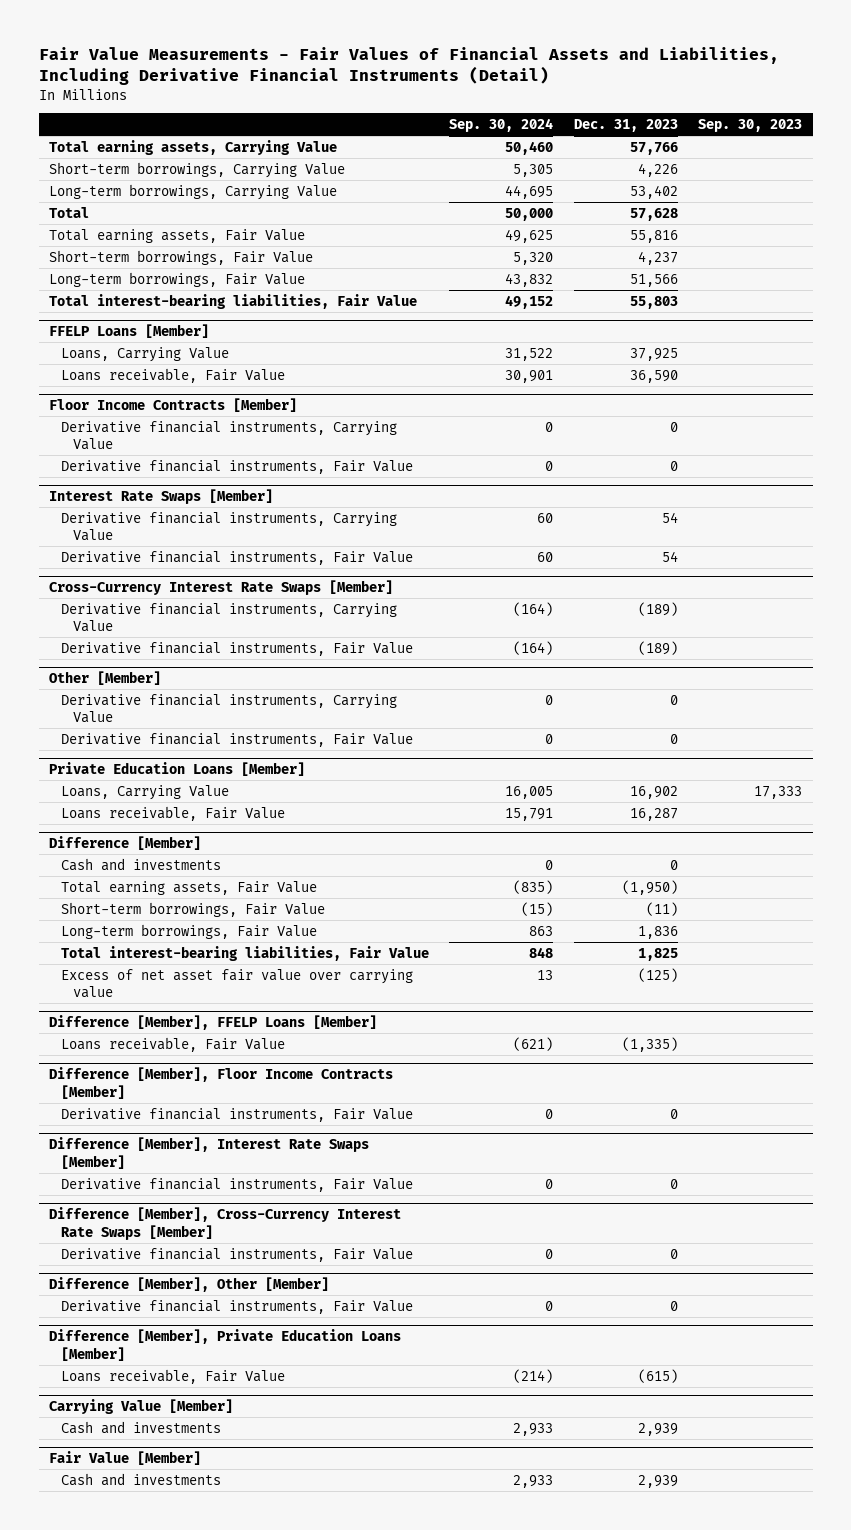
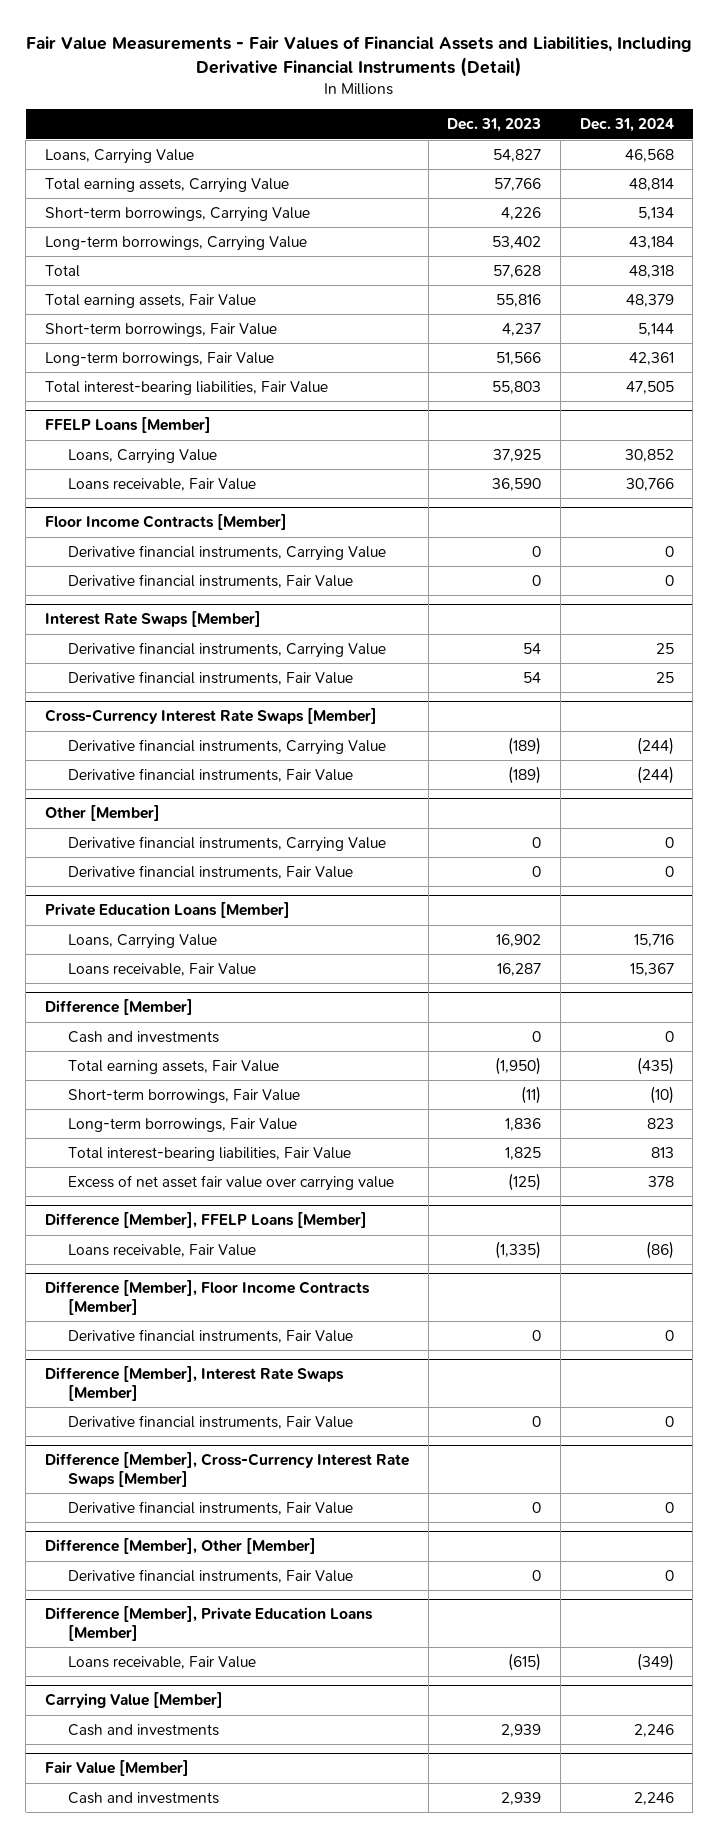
[449,118,554,133] Sep. 30, 2024 -> none
[698,119,803,133] Sep. 30, 2023 -> none
none -> [579,118,674,133] Dec. 31, 2024
none -> [44,148,194,164] Loans, Carrying Value

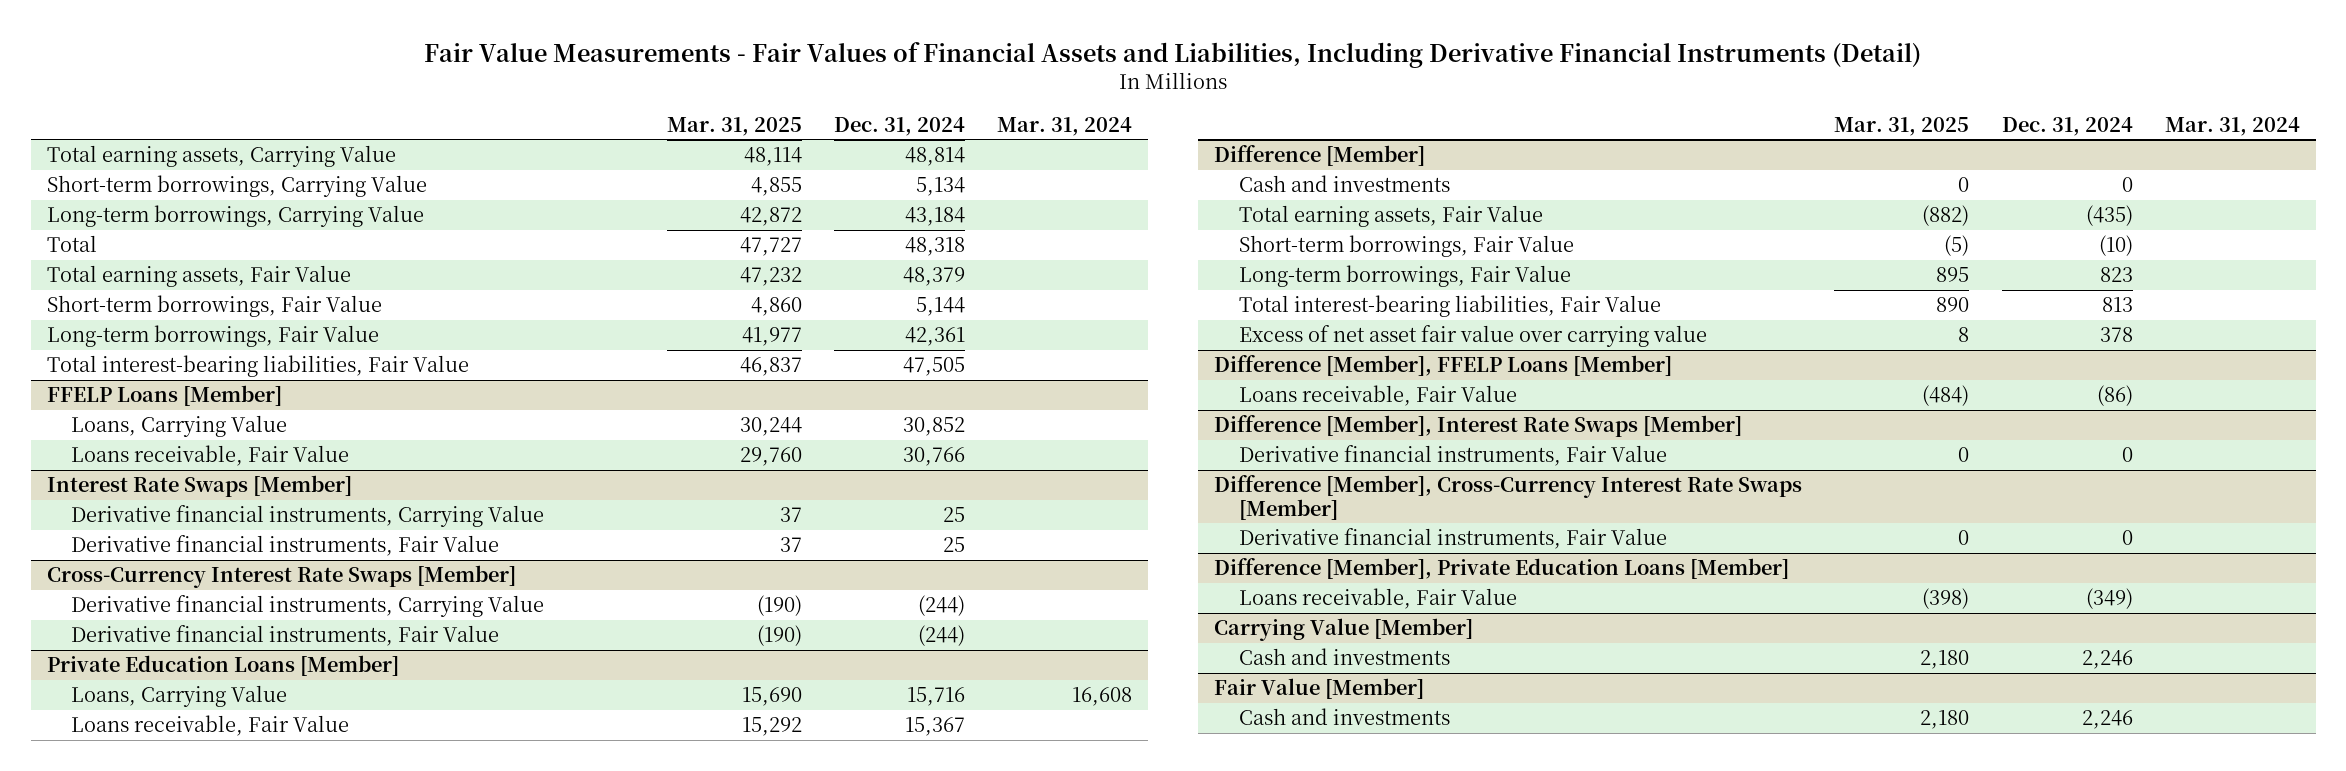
[447,118,542,133] Dec. 31, 2023 -> none
none -> [666,116,802,136] Mar. 31, 2025
none -> [996,116,1132,136] Mar. 31, 2024
[44,148,194,164] Loans, Carrying Value -> none
[44,514,287,531] Floor Income Contracts [Member] -> none
[67,544,386,561] Derivative financial instruments, Carrying Value -> none
[67,573,353,588] Derivative financial instruments, Fair Value -> none
[44,805,160,822] Other [Member] -> none
[67,835,386,852] Derivative financial instruments, Carrying Value -> none
[67,864,353,879] Derivative financial instruments, Fair Value -> none
[44,1280,370,1315] Difference [Member], Floor Income Contracts [Member] -> none
[67,1328,353,1343] Derivative financial instruments, Fair Value -> none
[44,1538,316,1555] Difference [Member], Other [Member] -> none
[67,1568,353,1583] Derivative financial instruments, Fair Value -> none

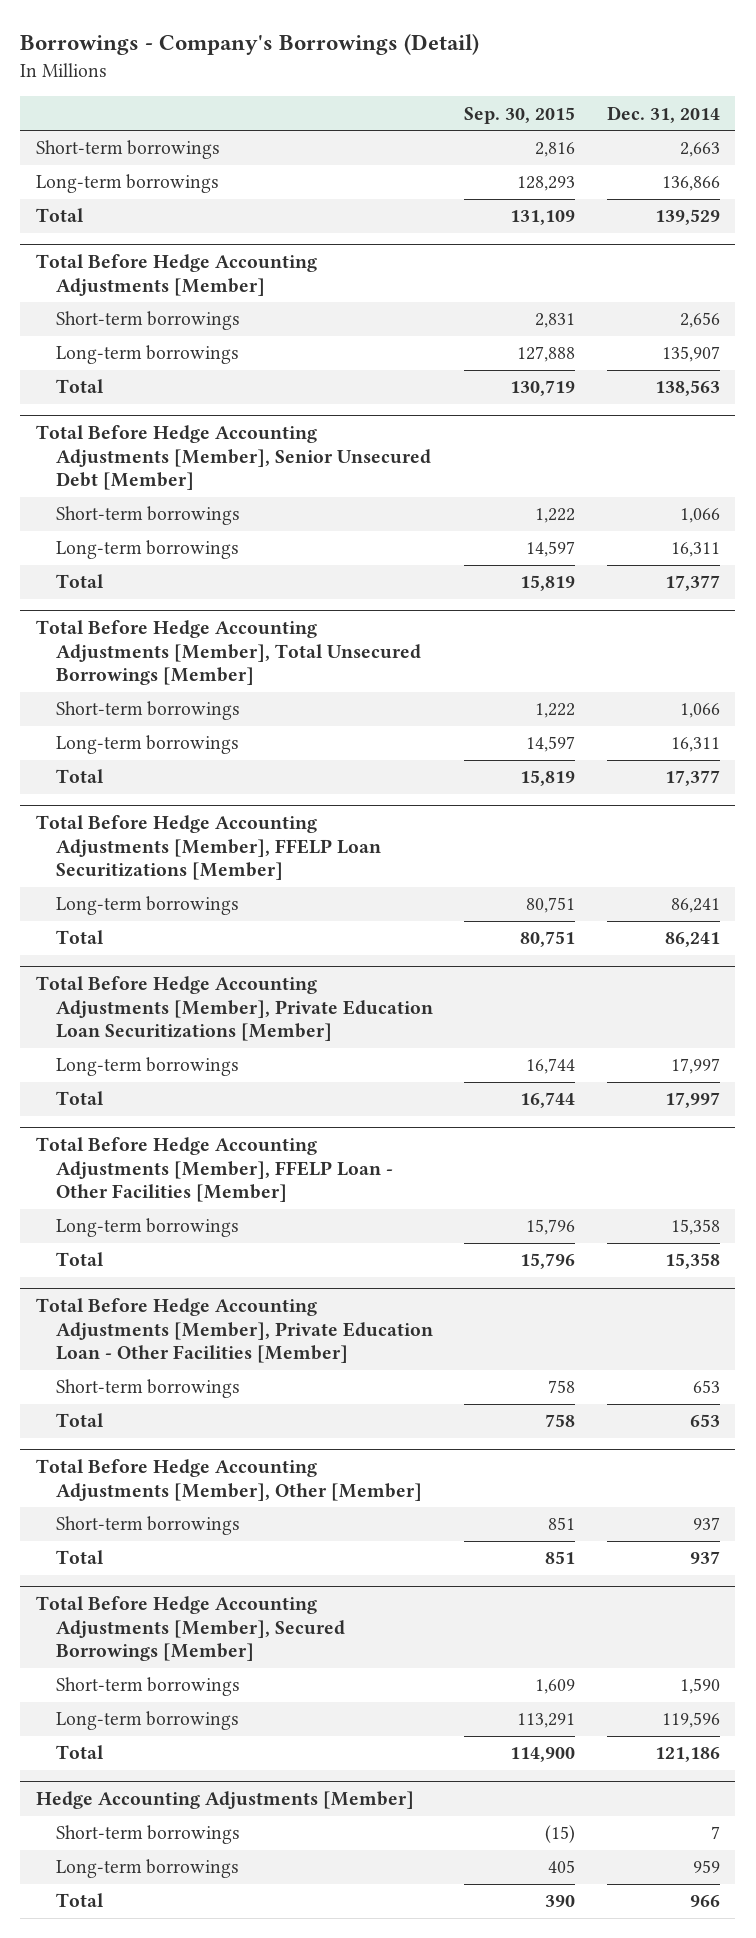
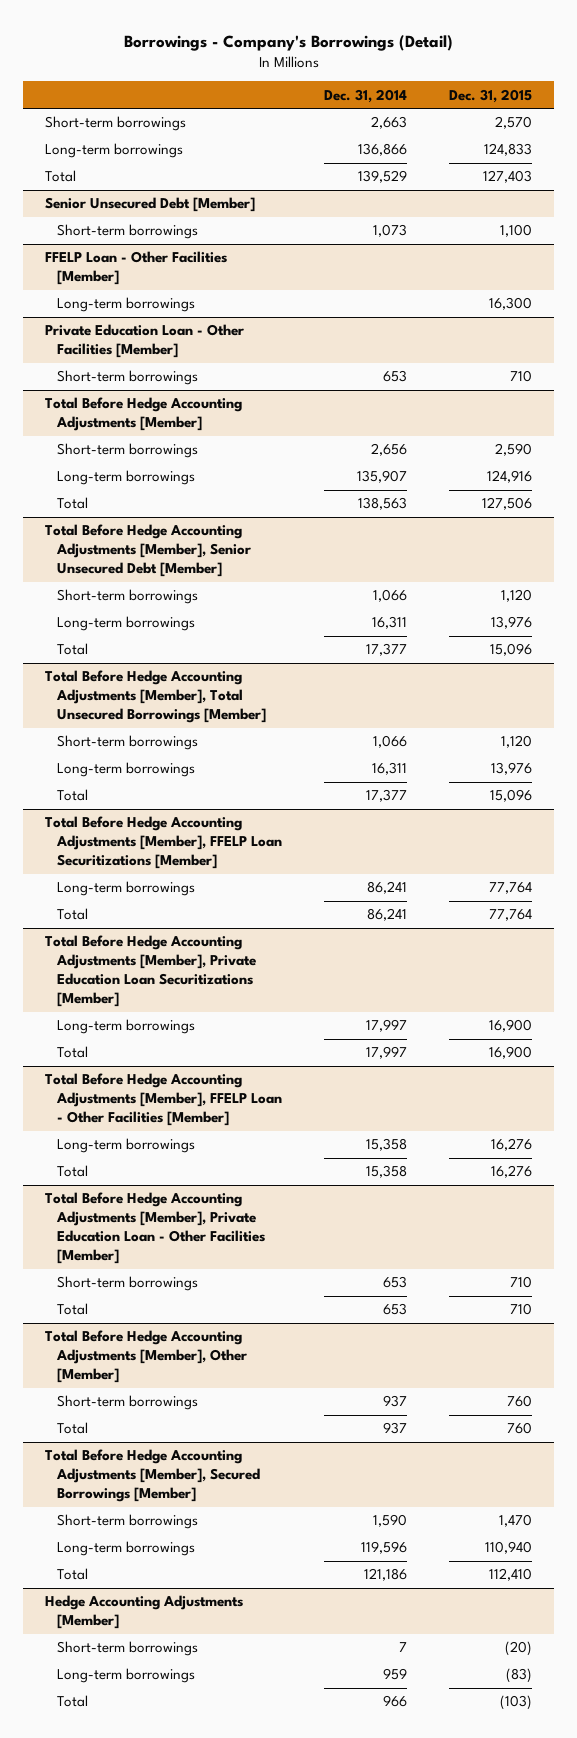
[464,106,576,124] Sep. 30, 2015 -> none
none -> [449,88,533,103] Dec. 31, 2015
none -> [44,197,255,213] Senior Unsecured Debt [Member]
none -> [56,224,198,240] Short-term borrowings
none -> [44,251,227,286] FFELP Loan - Other Facilities [Member]
none -> [56,297,195,313] Long-term borrowings
none -> [44,324,244,359] Private Education Loan - Other Facilities [Member]
none -> [56,370,198,386] Short-term borrowings

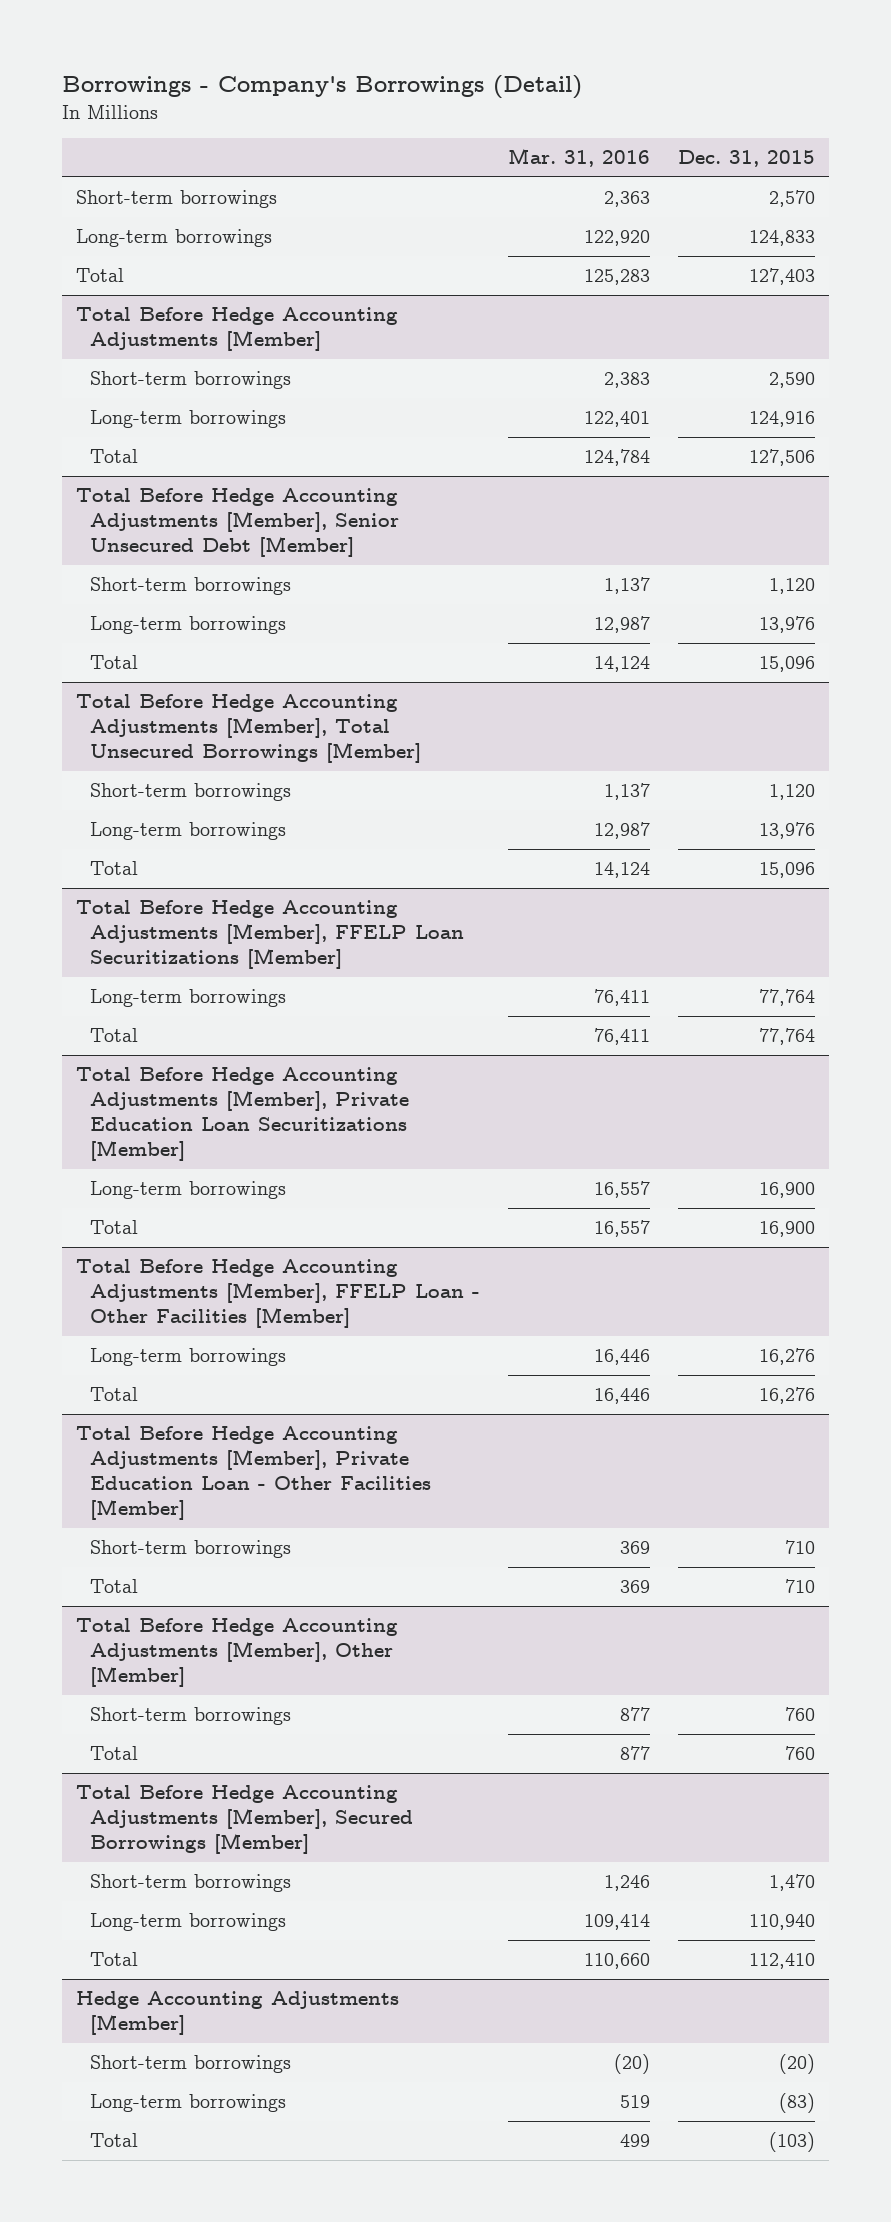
[324,88,408,103] Dec. 31, 2014 -> none
none -> [507,148,650,168] Mar. 31, 2016
[44,197,255,213] Senior Unsecured Debt [Member] -> none
[56,224,198,240] Short-term borrowings -> none
[44,251,227,286] FFELP Loan - Other Facilities [Member] -> none
[56,297,195,313] Long-term borrowings -> none
[44,324,244,359] Private Education Loan - Other Facilities [Member] -> none
[56,370,198,386] Short-term borrowings -> none

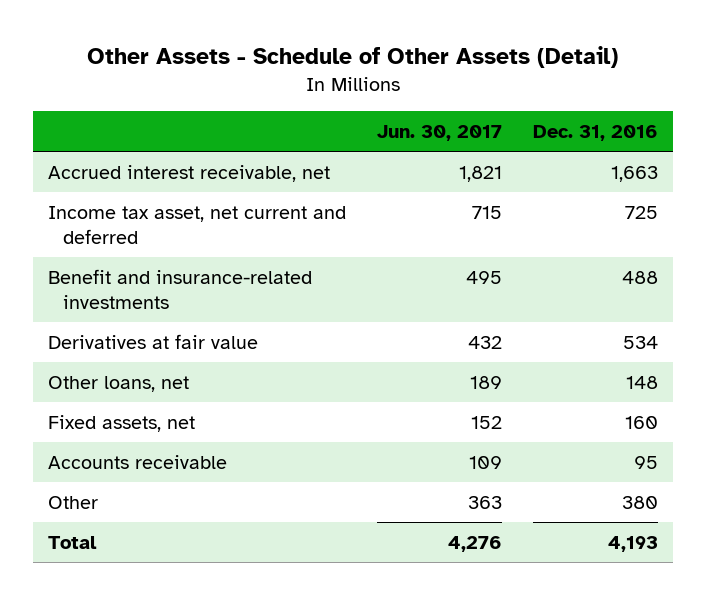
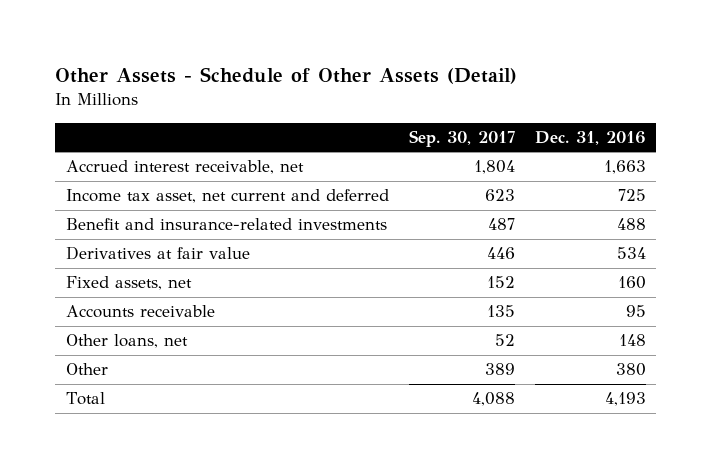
[376,124,502,141] Jun. 30, 2017 -> none
none -> [408,129,515,147] Sep. 30, 2017
[48,375,190,392] Other loans, net -> [65,334,188,349] Other loans, net

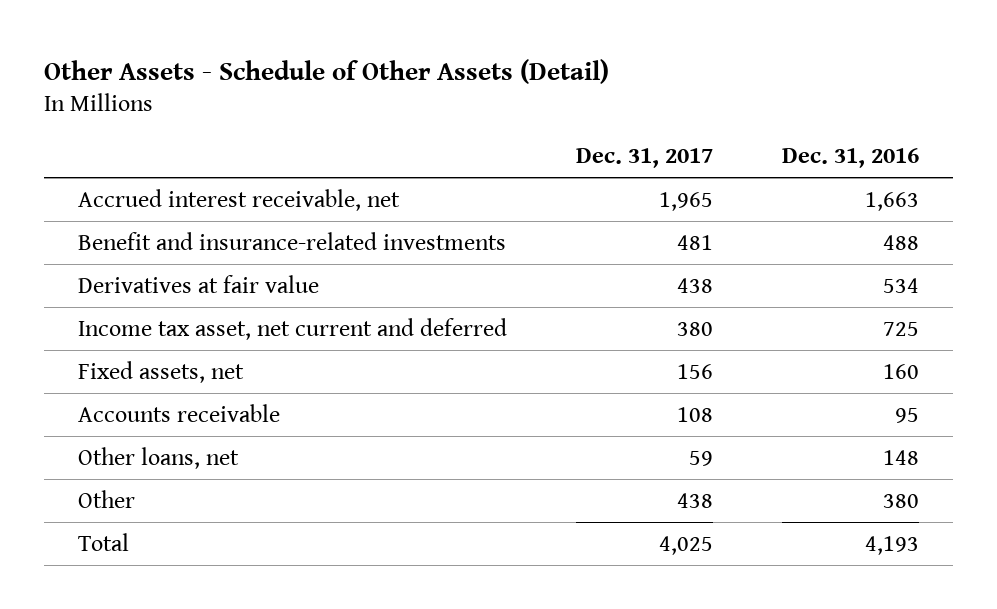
[408,129,515,147] Sep. 30, 2017 -> none
none -> [575,148,713,169] Dec. 31, 2017
[65,189,389,204] Income tax asset, net current and deferred -> [78,317,508,340] Income tax asset, net current and deferred

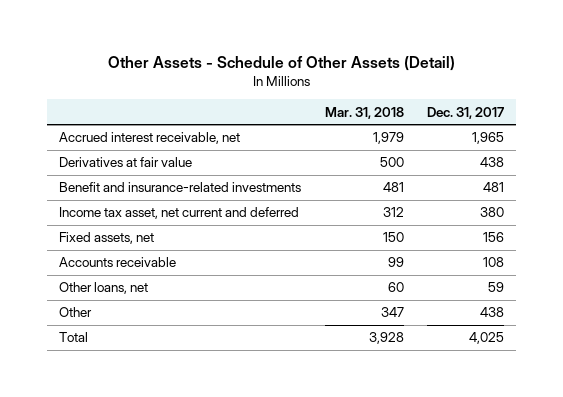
[781,148,919,169] Dec. 31, 2016 -> none
none -> [324,106,404,119] Mar. 31, 2018
[78,231,507,250] Benefit and insurance-related investments -> [58,182,301,193] Benefit and insurance-related investments

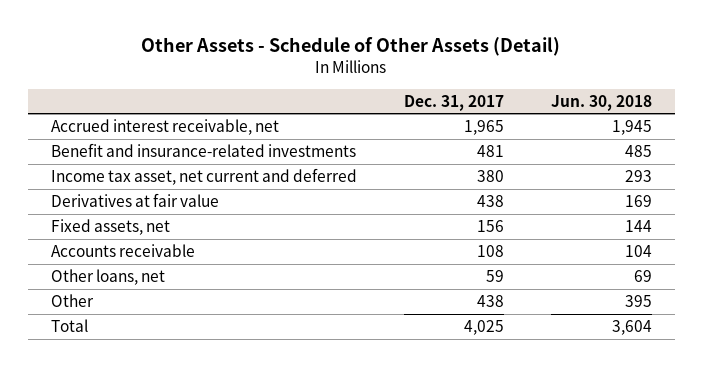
[324,106,404,119] Mar. 31, 2018 -> none
none -> [550,94,652,111] Jun. 30, 2018
[58,157,192,168] Derivatives at fair value -> [51,193,220,208] Derivatives at fair value

